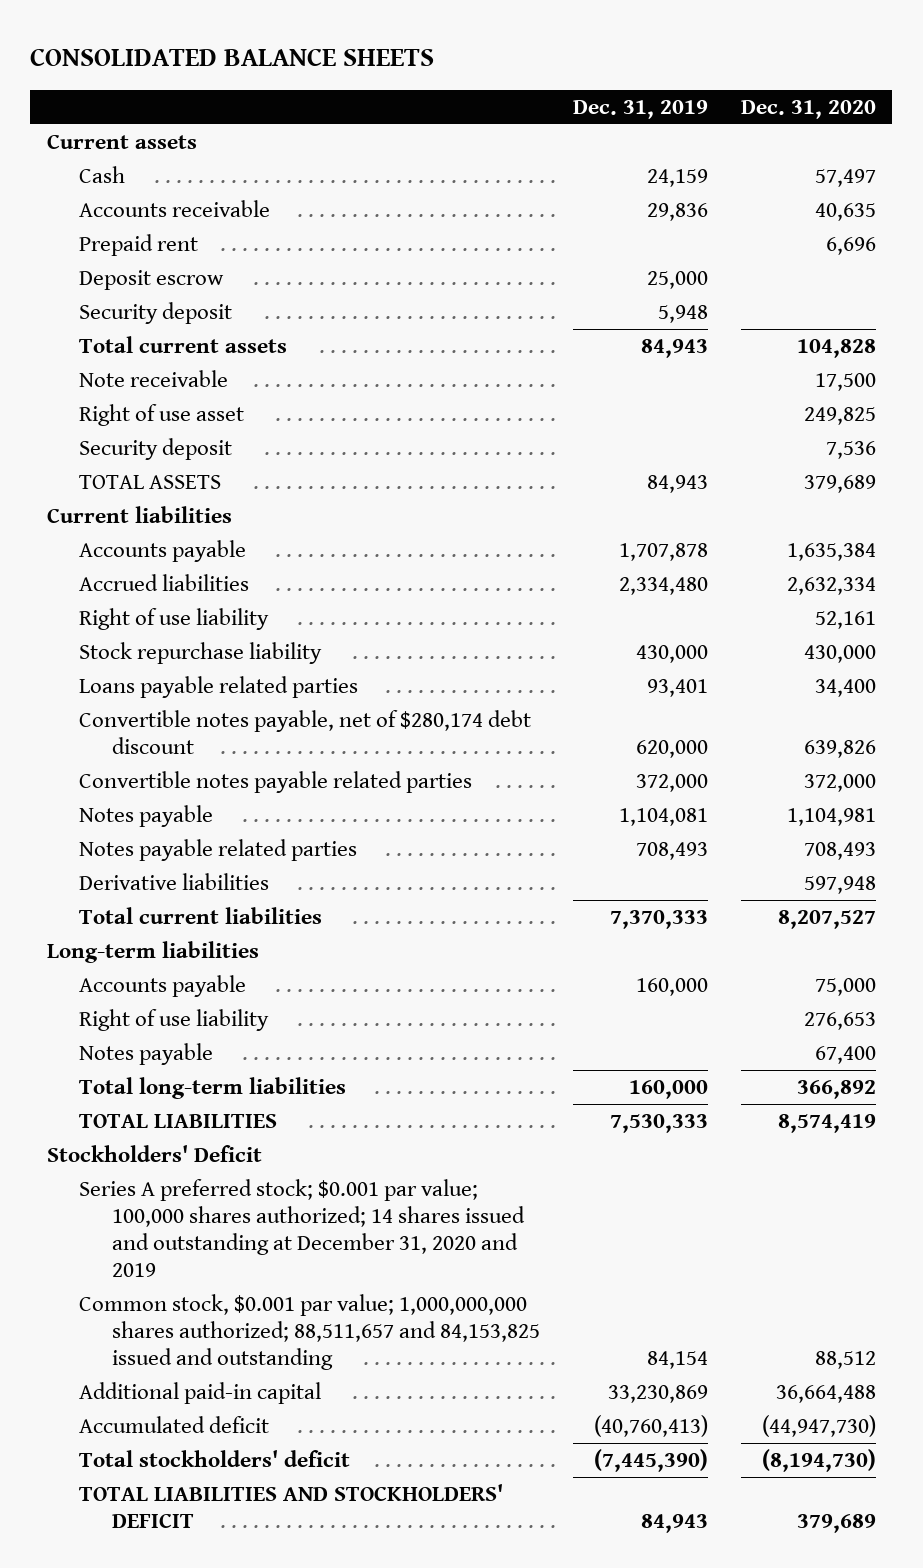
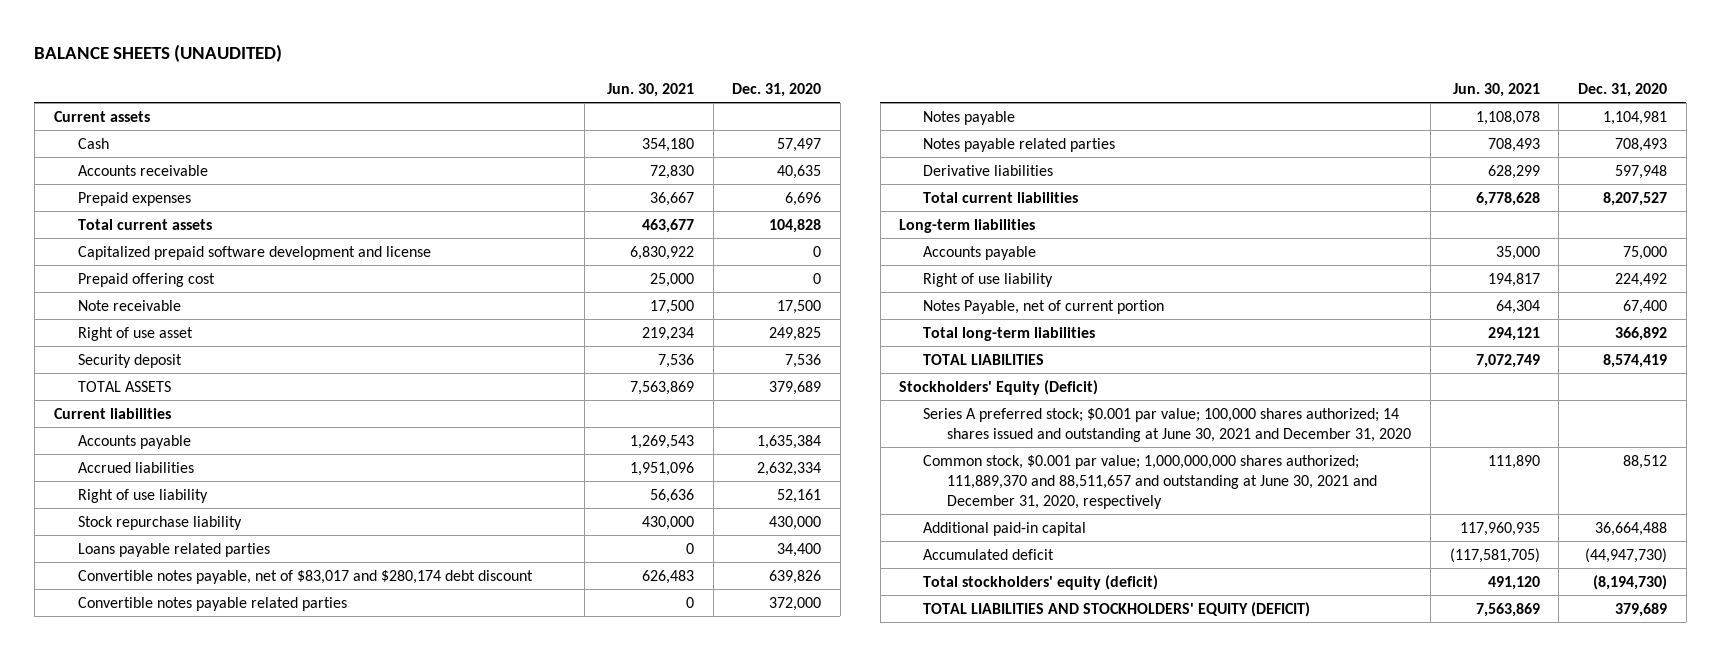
[30,48,435,67] CONSOLIDATED BALANCE SHEETS -> [34,44,283,63] BALANCE SHEETS (UNAUDITED)
[572,99,708,119] Dec. 31, 2019 -> none
none -> [606,82,694,97] Jun. 30, 2021
[79,270,225,291] Deposit escrow -> none
[79,302,233,325] Security deposit -> none
[79,234,199,257] Prepaid rent -> [77,191,191,206] Prepaid expenses
none -> [77,245,431,260] Capitalized prepaid software development and license
none -> [77,272,215,287] Prepaid offering cost
[79,710,532,755] Convertible notes payable, net of $280,174 debt discount -> [77,569,533,584] Convertible notes payable, net of $83,017 and $280,174 debt discount
[803,1012,876,1031] 276,653 -> [1614,272,1667,287] 224,492
[79,1043,214,1066] Notes payable -> [923,299,1165,314] Notes Payable, net of current portion
[46,1145,262,1163] Stockholders' Deficit -> [899,379,1099,395] Stockholders' Equity (Deficit)
[79,1179,525,1277] Series A preferred stock; $0.001 par value; 100,000 shares authorized; 14 shares issued and outstanding at December 31, 2020 and 2019 -> [923,407,1412,442] Series A preferred stock; $0.001 par value; 100,000 shares authorized; 14 shares issued and outstanding at June 30, 2021 and December 31, 2020
[79,1294,540,1371] Common stock, $0.001 par value; 1,000,000,000 shares authorized; 88,511,657 and 84,153,825 issued and outstanding -> [923,454,1378,509] Common stock, $0.001 par value; 1,000,000,000 shares authorized; 111,889,370 and 88,511,657 and outstanding at June 30, 2021 and December 31, 2020, respectively
[79,1450,351,1468] Total stockholders' deficit -> [923,574,1159,590] Total stockholders' equity (deficit)
[79,1484,504,1529] TOTAL LIABILITIES AND STOCKHOLDERS' DEFICIT -> [923,601,1311,617] TOTAL LIABILITIES AND STOCKHOLDERS' EQUITY (DEFICIT)

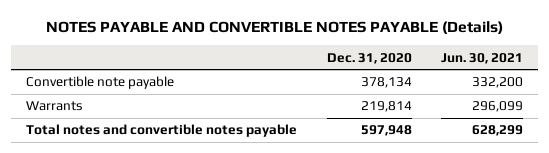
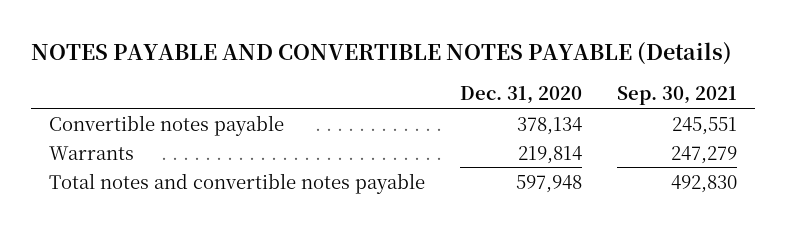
[441,52,524,64] Jun. 30, 2021 -> none
none -> [617,86,738,106] Sep. 30, 2021
[25,76,174,90] Convertible note payable -> [48,114,284,136] Convertible notes payable

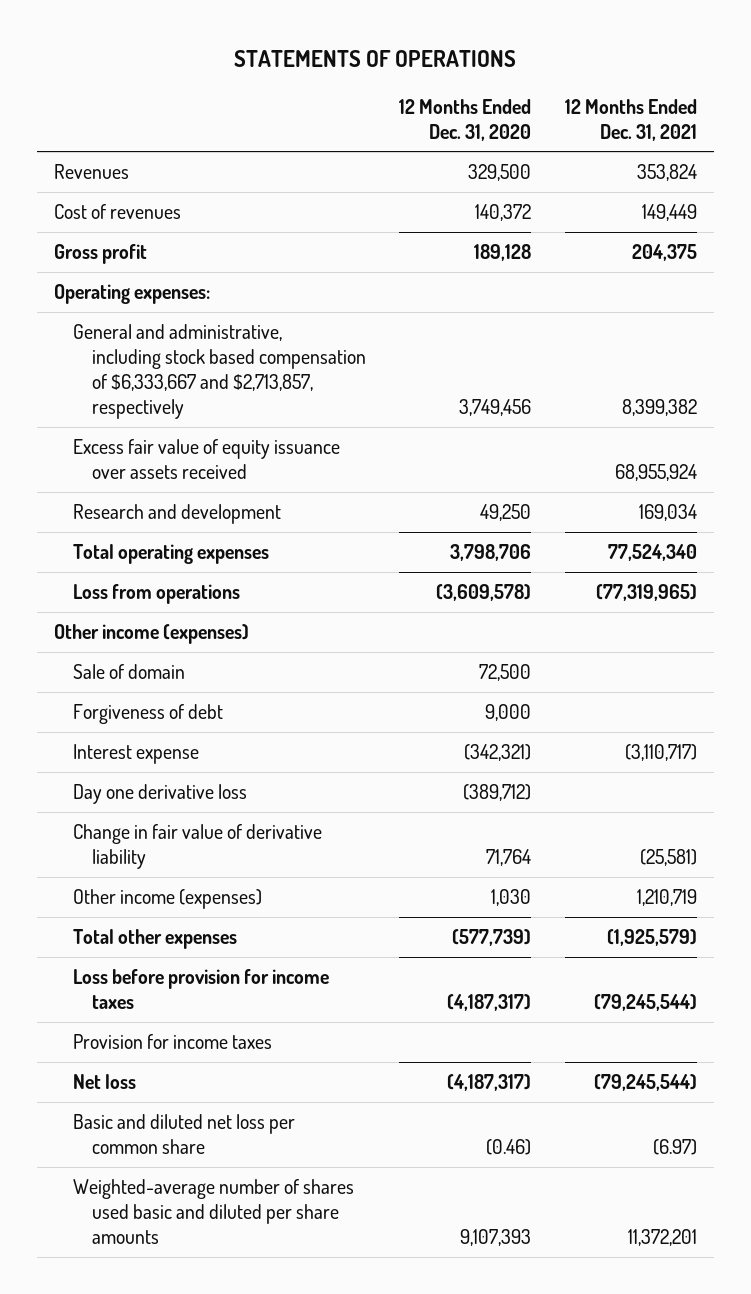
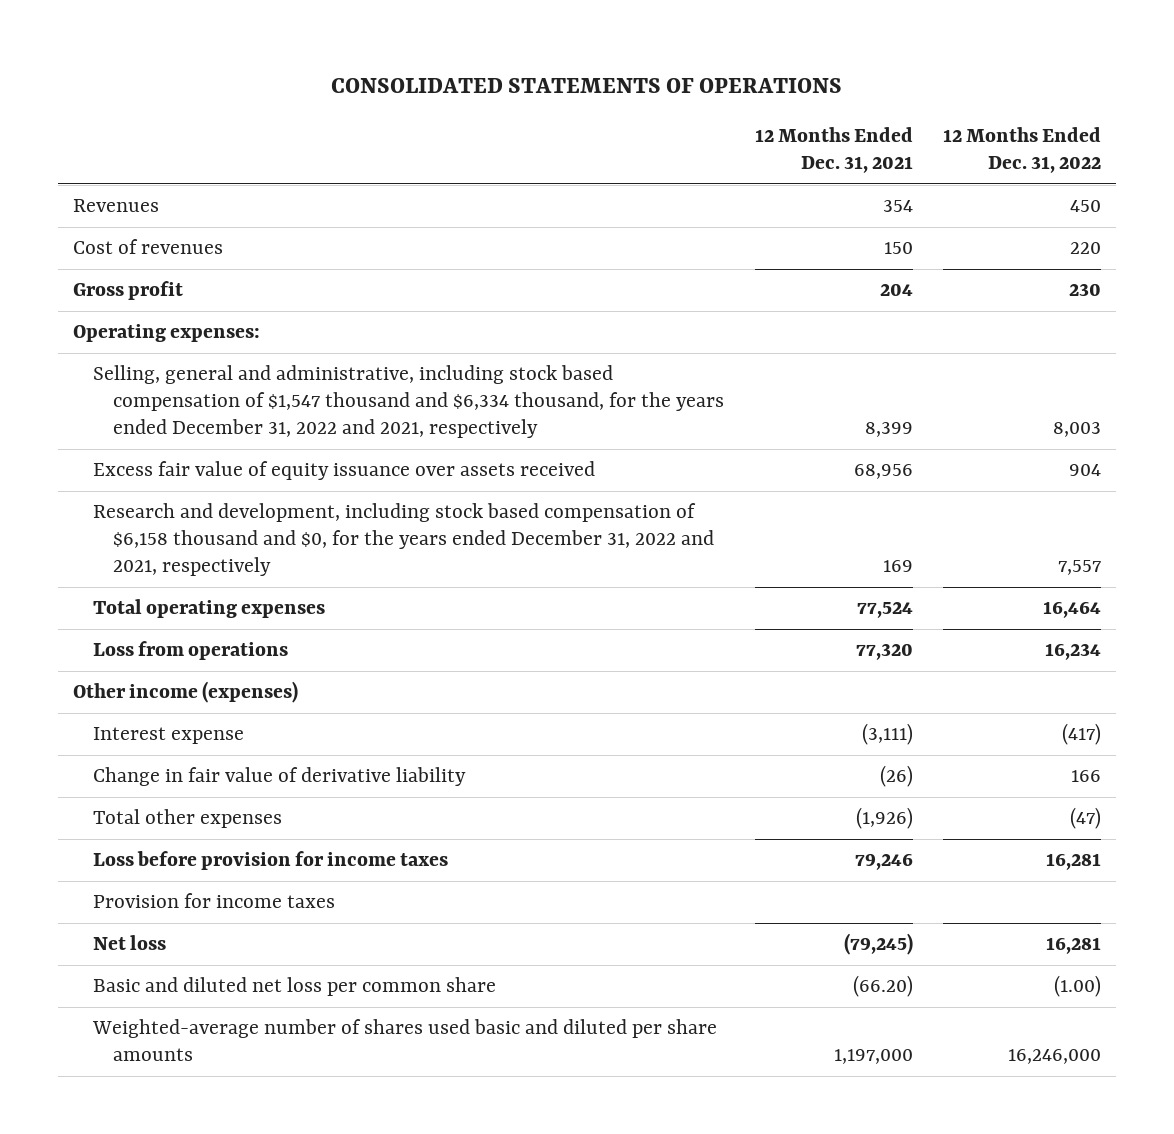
[234,50,517,68] STATEMENTS OF OPERATIONS -> [330,77,842,93] CONSOLIDATED STATEMENTS OF OPERATIONS
[399,98,532,141] 12 Months Ended Dec. 31, 2020 -> none
none -> [942,127,1101,174] 12 Months Ended Dec. 31, 2022
[636,163,697,181] 353,824 -> [882,200,913,213] 354
[641,203,697,221] 149,449 -> [883,242,913,255] 150
[631,243,697,261] 204,375 -> [879,283,913,297] 204
[72,323,366,420] General and administrative, including stock based compensation of $6,333,667 and $2,713,857, respectively -> none
[72,503,281,524] Research and development -> none
none -> [93,365,725,439] Selling, general and administrative, including stock based compensation of $1,547 thousand and $6,334 thousand, for the years ended December 31, 2022 and 2021, respectively
[614,464,697,482] 68,955,924 -> [853,464,913,480] 68,956
none -> [93,503,715,577] Research and development, including stock based compensation of $6,158 thousand and $0, for the years ended December 31, 2022 and 2021, respectively
[607,543,697,561] 77,524,340 -> [856,602,913,619] 77,524
[595,583,697,601] (77,319,965) -> [855,643,913,661] 77,320
[72,663,185,679] Sale of domain -> none
[72,703,223,724] Forgiveness of debt -> none
[72,783,247,804] Day one derivative loss -> none
[72,888,262,909] Other income (expenses) -> none
[624,743,697,761] (3,110,717) -> [861,723,913,746] (3,111)
[639,849,697,867] (25,581) -> [879,765,913,788] (26)
[606,928,697,946] (1,925,579) -> [855,807,913,830] (1,926)
[593,994,697,1012] (79,245,544) -> [854,853,913,871] 79,246
[593,1073,697,1091] (79,245,544) -> [843,933,913,956] (79,245)
[652,1139,697,1156] (6.97) -> [852,975,913,998] (66.20)
[627,1229,697,1247] 11,372,201 -> [833,1049,913,1065] 1,197,000

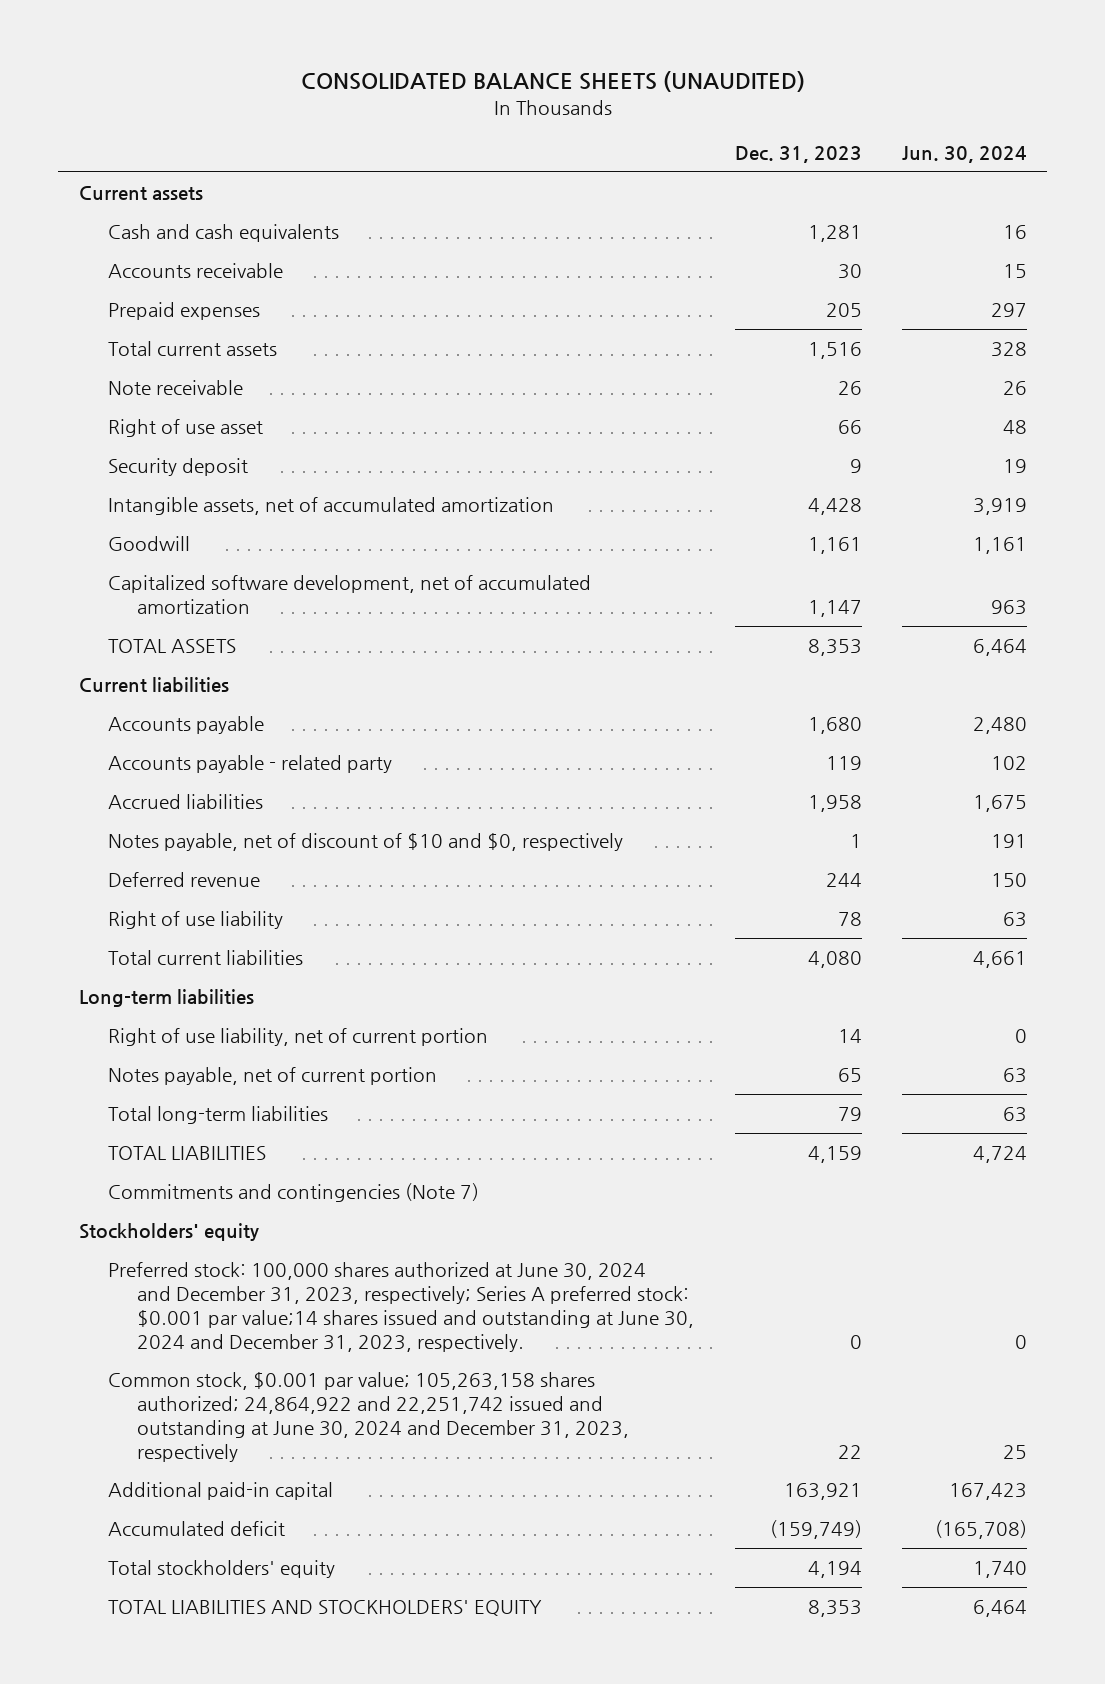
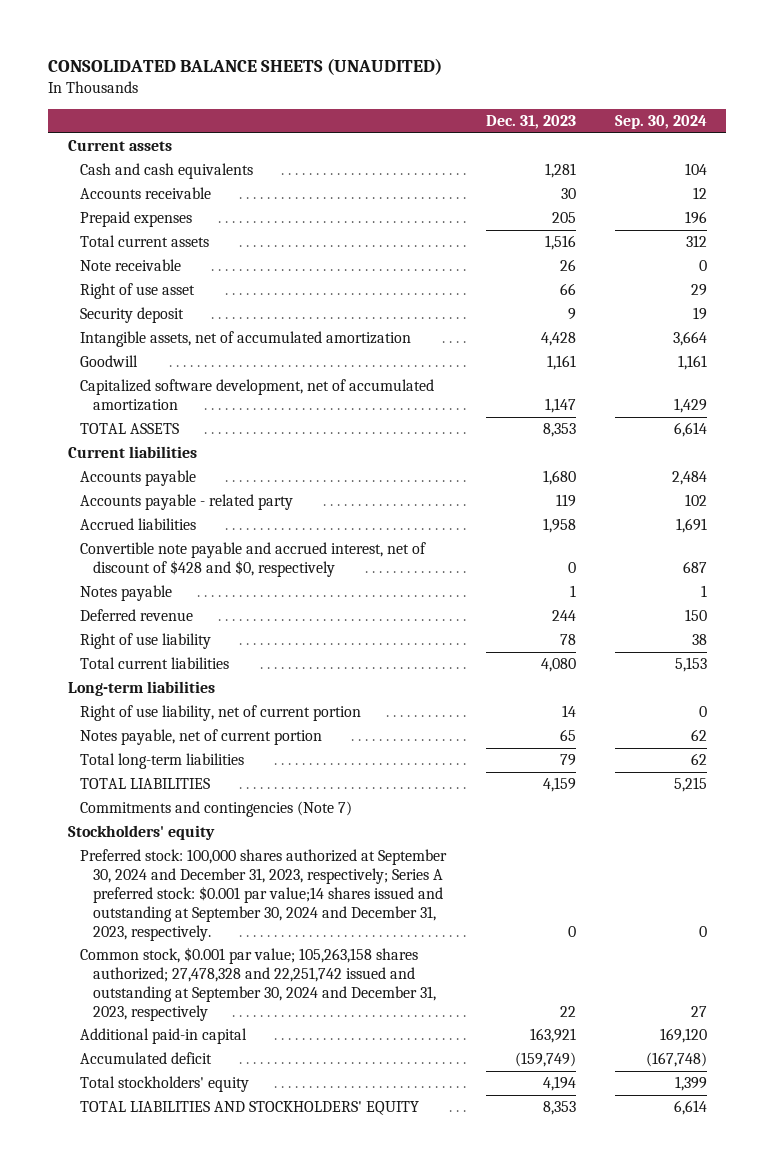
[901,145,1027,163] Jun. 30, 2024 -> none
none -> [614,115,707,130] Sep. 30, 2024
none -> [80,542,427,578] Convertible note payable and accrued interest, net of discount of $428 and $0, respectively
[107,833,623,852] Notes payable, net of discount of $10 and $0, respectively -> [80,585,173,602] Notes payable
[107,1262,695,1352] Preferred stock: 100,000 shares authorized at June 30, 2024 and December 31, 2023, respectively; Series A preferred stock: $0.001 par value;14 shares issued and outstanding at June 30, 2024 and December 31, 2023, respectively. -> [80,849,448,941] Preferred stock: 100,000 shares authorized at September 30, 2024 and December 31, 2023, respectively; Series A preferred stock: $0.001 par value;14 shares issued and outstanding at September 30, 2024 and December 31, 2023, respectively.
[107,1372,630,1462] Common stock, $0.001 par value; 105,263,158 shares authorized; 24,864,922 and 22,251,742 issued and outstanding at June 30, 2024 and December 31, 2023, respectively -> [80,947,437,1021] Common stock, $0.001 par value; 105,263,158 shares authorized; 27,478,328 and 22,251,742 issued and outstanding at September 30, 2024 and December 31, 2023, respectively

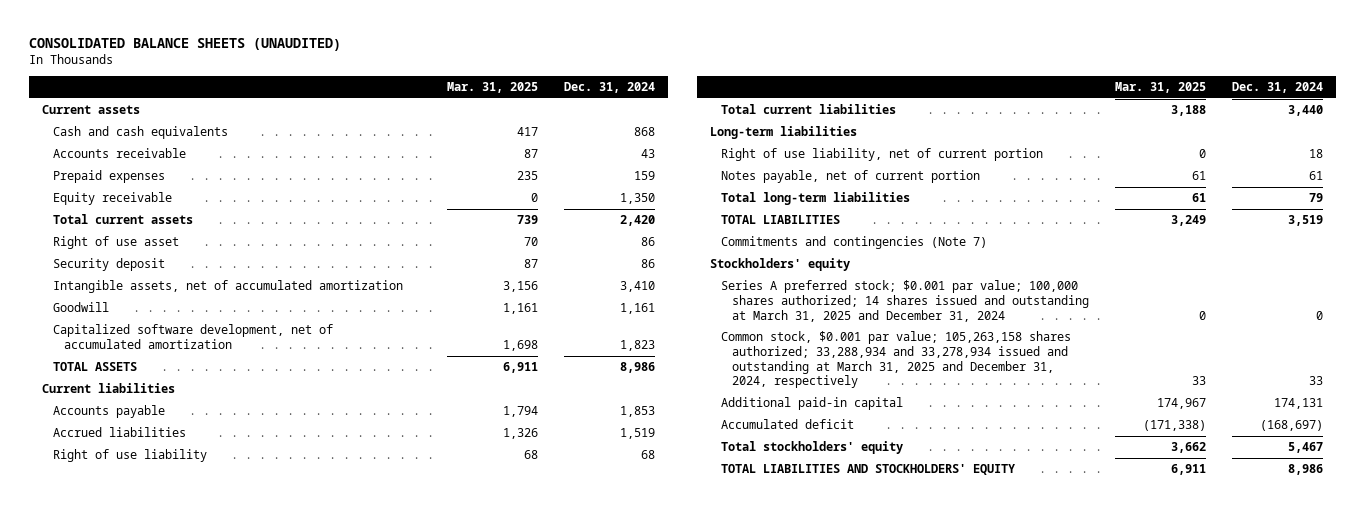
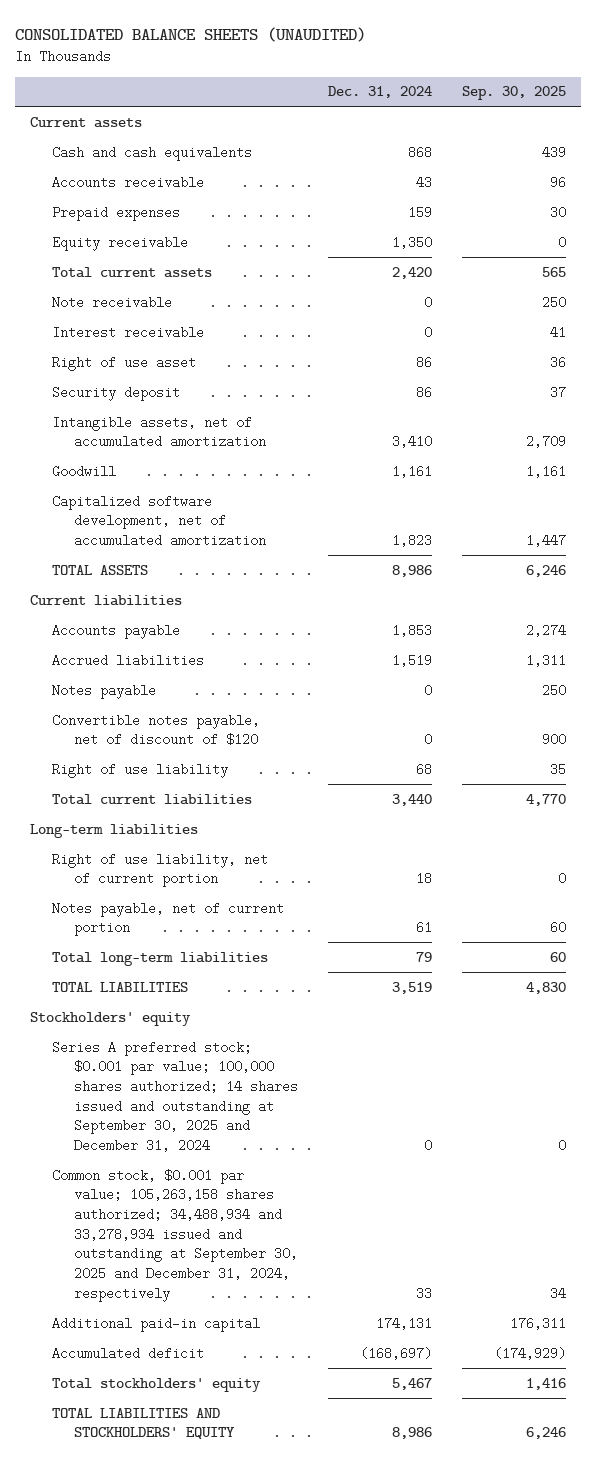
[446,82,538,94] Mar. 31, 2025 -> none
none -> [461,86,566,101] Sep. 30, 2025
none -> [52,295,173,309] Note receivable
none -> [52,325,205,339] Interest receivable
none -> [52,683,157,699] Notes payable
none -> [52,713,261,747] Convertible notes payable, net of discount of $120
[721,236,988,250] Commitments and contingencies (Note 7) -> none
[721,280,1089,322] Series A preferred stock; $0.001 par value; 100,000 shares authorized; 14 shares issued and outstanding at March 31, 2025 and December 31, 2024 -> [52,1040,299,1152] Series A preferred stock; $0.001 par value; 100,000 shares authorized; 14 shares issued and outstanding at September 30, 2025 and December 31, 2024
[721,331,1072,389] Common stock, $0.001 par value; 105,263,158 shares authorized; 33,288,934 and 33,278,934 issued and outstanding at March 31, 2025 and December 31, 2024, respectively -> [52,1168,299,1302] Common stock, $0.001 par value; 105,263,158 shares authorized; 34,488,934 and 33,278,934 issued and outstanding at September 30, 2025 and December 31, 2024, respectively

